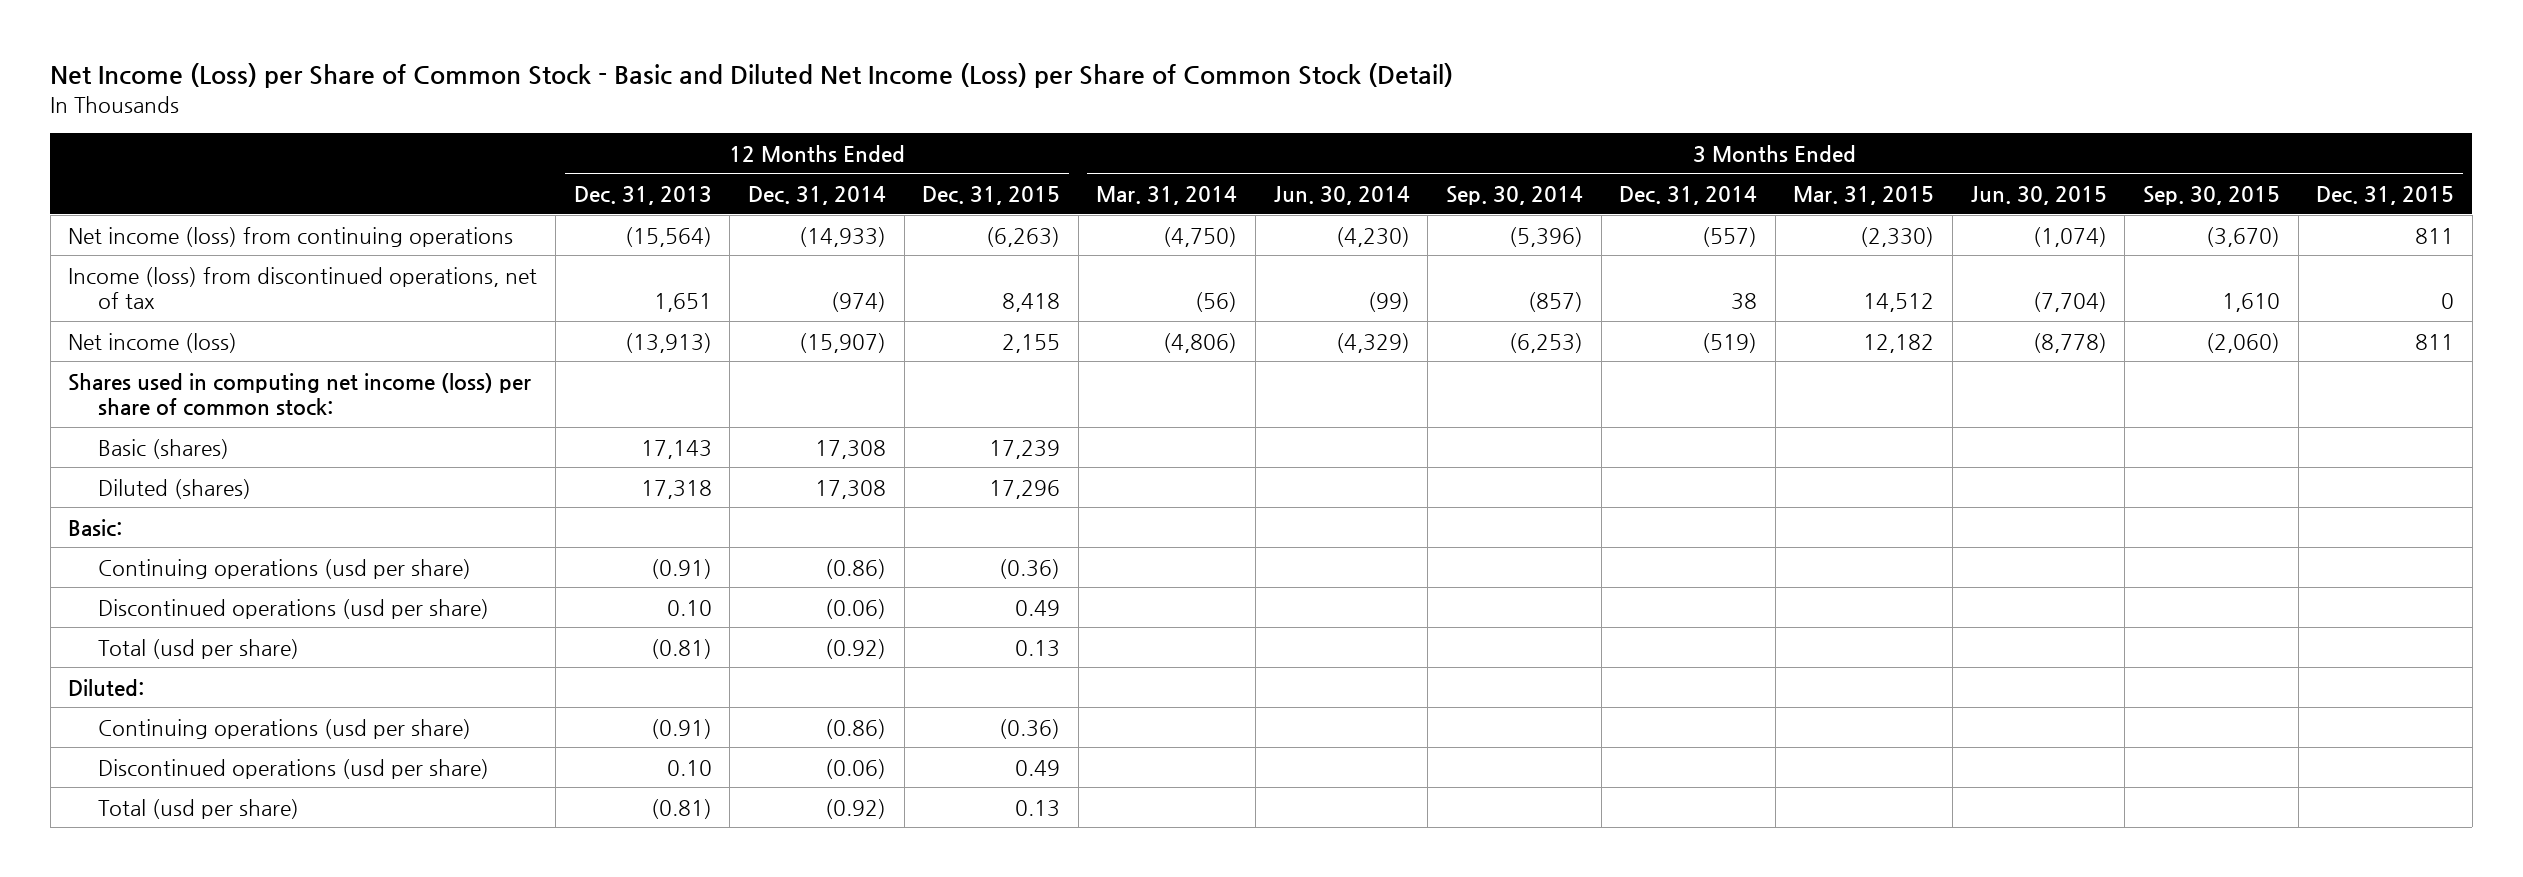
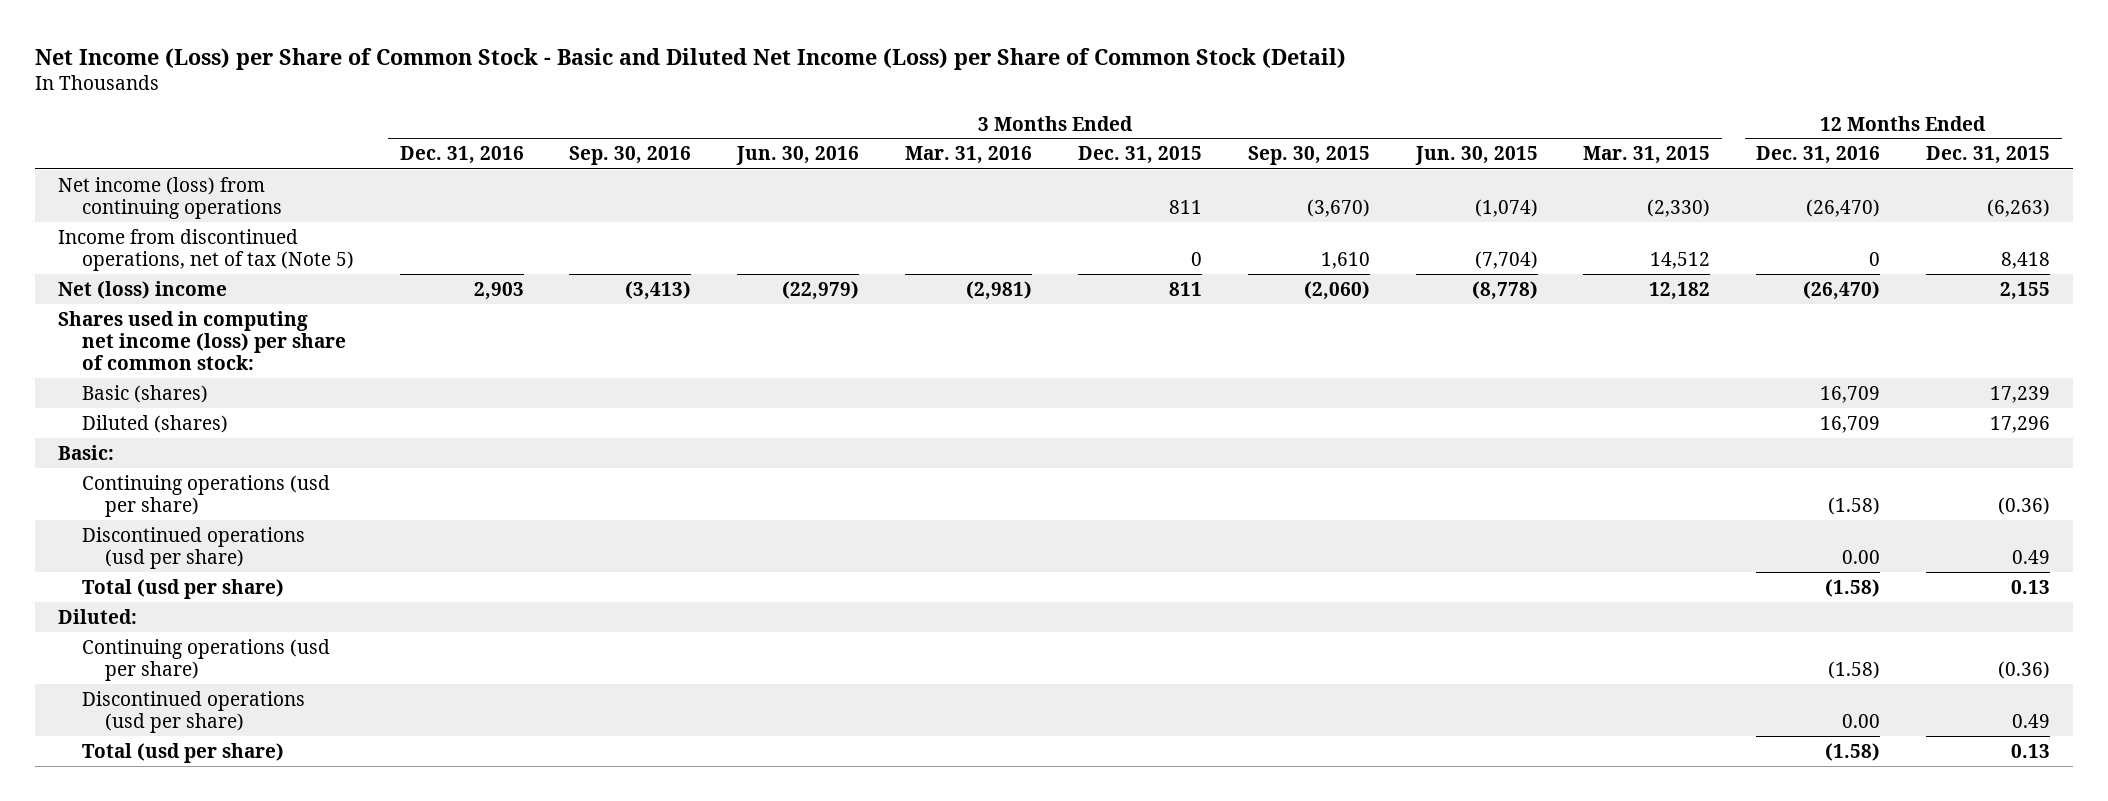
[573,185,712,205] Dec. 31, 2013 -> none
[747,185,886,205] Dec. 31, 2014 -> none
[1096,185,1238,205] Mar. 31, 2014 -> none
[1273,185,1410,205] Jun. 30, 2014 -> none
[1445,185,1583,205] Sep. 30, 2014 -> none
[1619,185,1758,205] Dec. 31, 2014 -> none
none -> [399,146,524,165] Dec. 31, 2016
none -> [569,146,692,166] Sep. 30, 2016
none -> [736,146,860,166] Jun. 30, 2016
none -> [905,146,1033,165] Mar. 31, 2016
none -> [1756,146,1881,165] Dec. 31, 2016
[68,266,538,309] Income (loss) from discontinued operations, net of tax -> [58,228,354,271] Income from discontinued operations, net of tax (Note 5)
[68,332,238,353] Net income (loss) -> [58,280,228,299] Net (loss) income

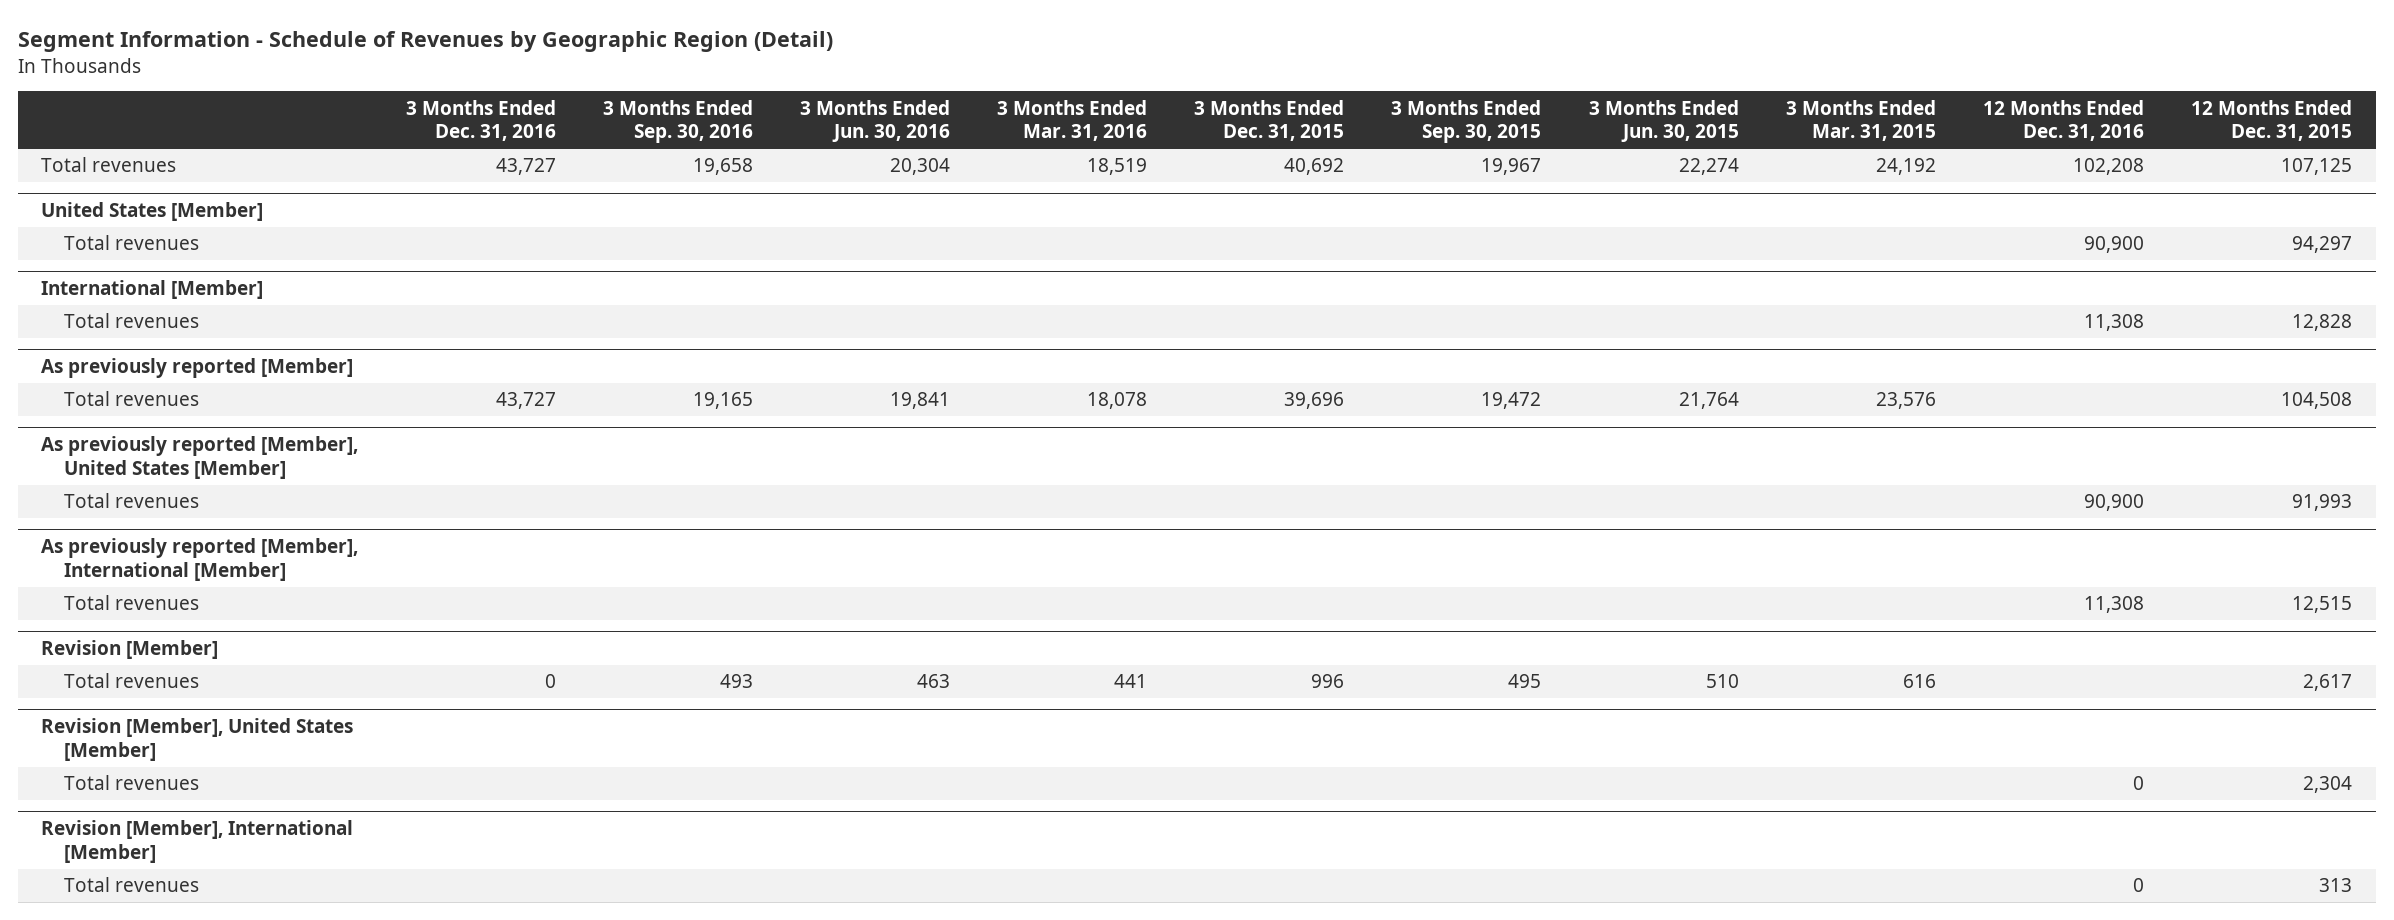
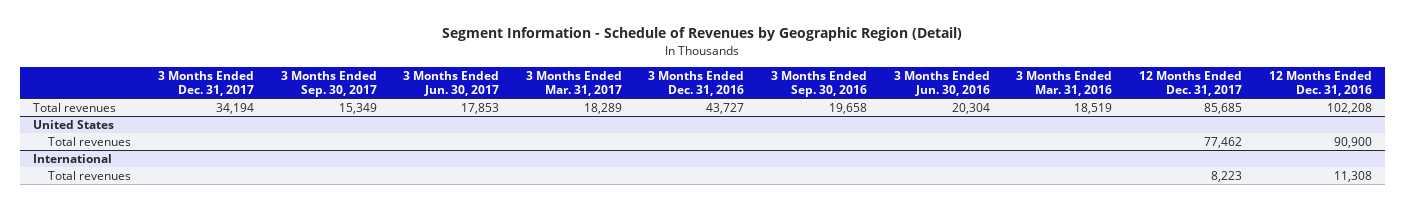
[1194,99,1345,142] 3 Months Ended Dec. 31, 2015 -> none
[1391,99,1542,144] 3 Months Ended Sep. 30, 2015 -> none
[1588,99,1739,143] 3 Months Ended Jun. 30, 2015 -> none
[1785,99,1936,142] 3 Months Ended Mar. 31, 2015 -> none
[2191,99,2353,142] 12 Months Ended Dec. 31, 2015 -> none
none -> [157,70,254,96] 3 Months Ended Dec. 31, 2017
none -> [280,70,377,97] 3 Months Ended Sep. 30, 2017
none -> [403,70,500,96] 3 Months Ended Jun. 30, 2017
none -> [525,70,622,96] 3 Months Ended Mar. 31, 2017
none -> [1139,70,1243,96] 12 Months Ended Dec. 31, 2017
[63,235,199,251] Total revenues -> none
[41,280,264,300] International [Member] -> none
[63,313,199,329] Total revenues -> none
[41,358,354,379] As previously reported [Member] -> none
[63,391,199,407] Total revenues -> none
[41,436,359,479] As previously reported [Member], United States [Member] -> none
[41,202,264,222] United States [Member] -> [32,119,114,129] United States
[41,538,359,581] As previously reported [Member], International [Member] -> none
none -> [32,153,112,163] International
[41,640,219,660] Revision [Member] -> none
[63,673,199,689] Total revenues -> none
[41,718,354,761] Revision [Member], United States [Member] -> none
[63,775,199,791] Total revenues -> none
[41,820,354,863] Revision [Member], International [Member] -> none
[63,877,199,893] Total revenues -> none

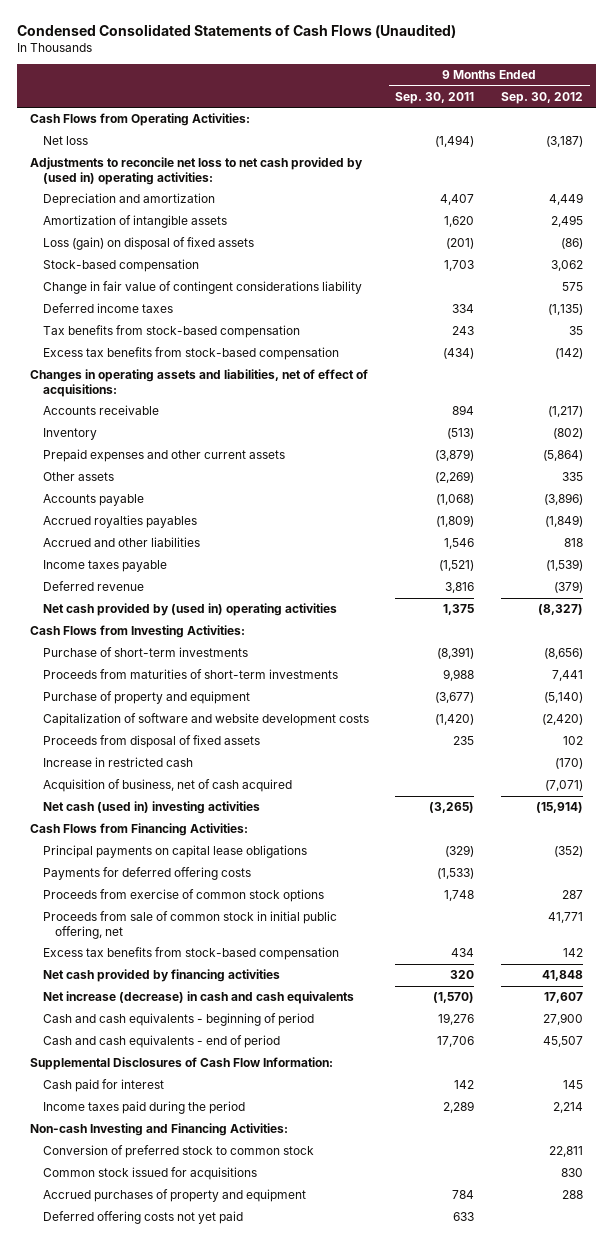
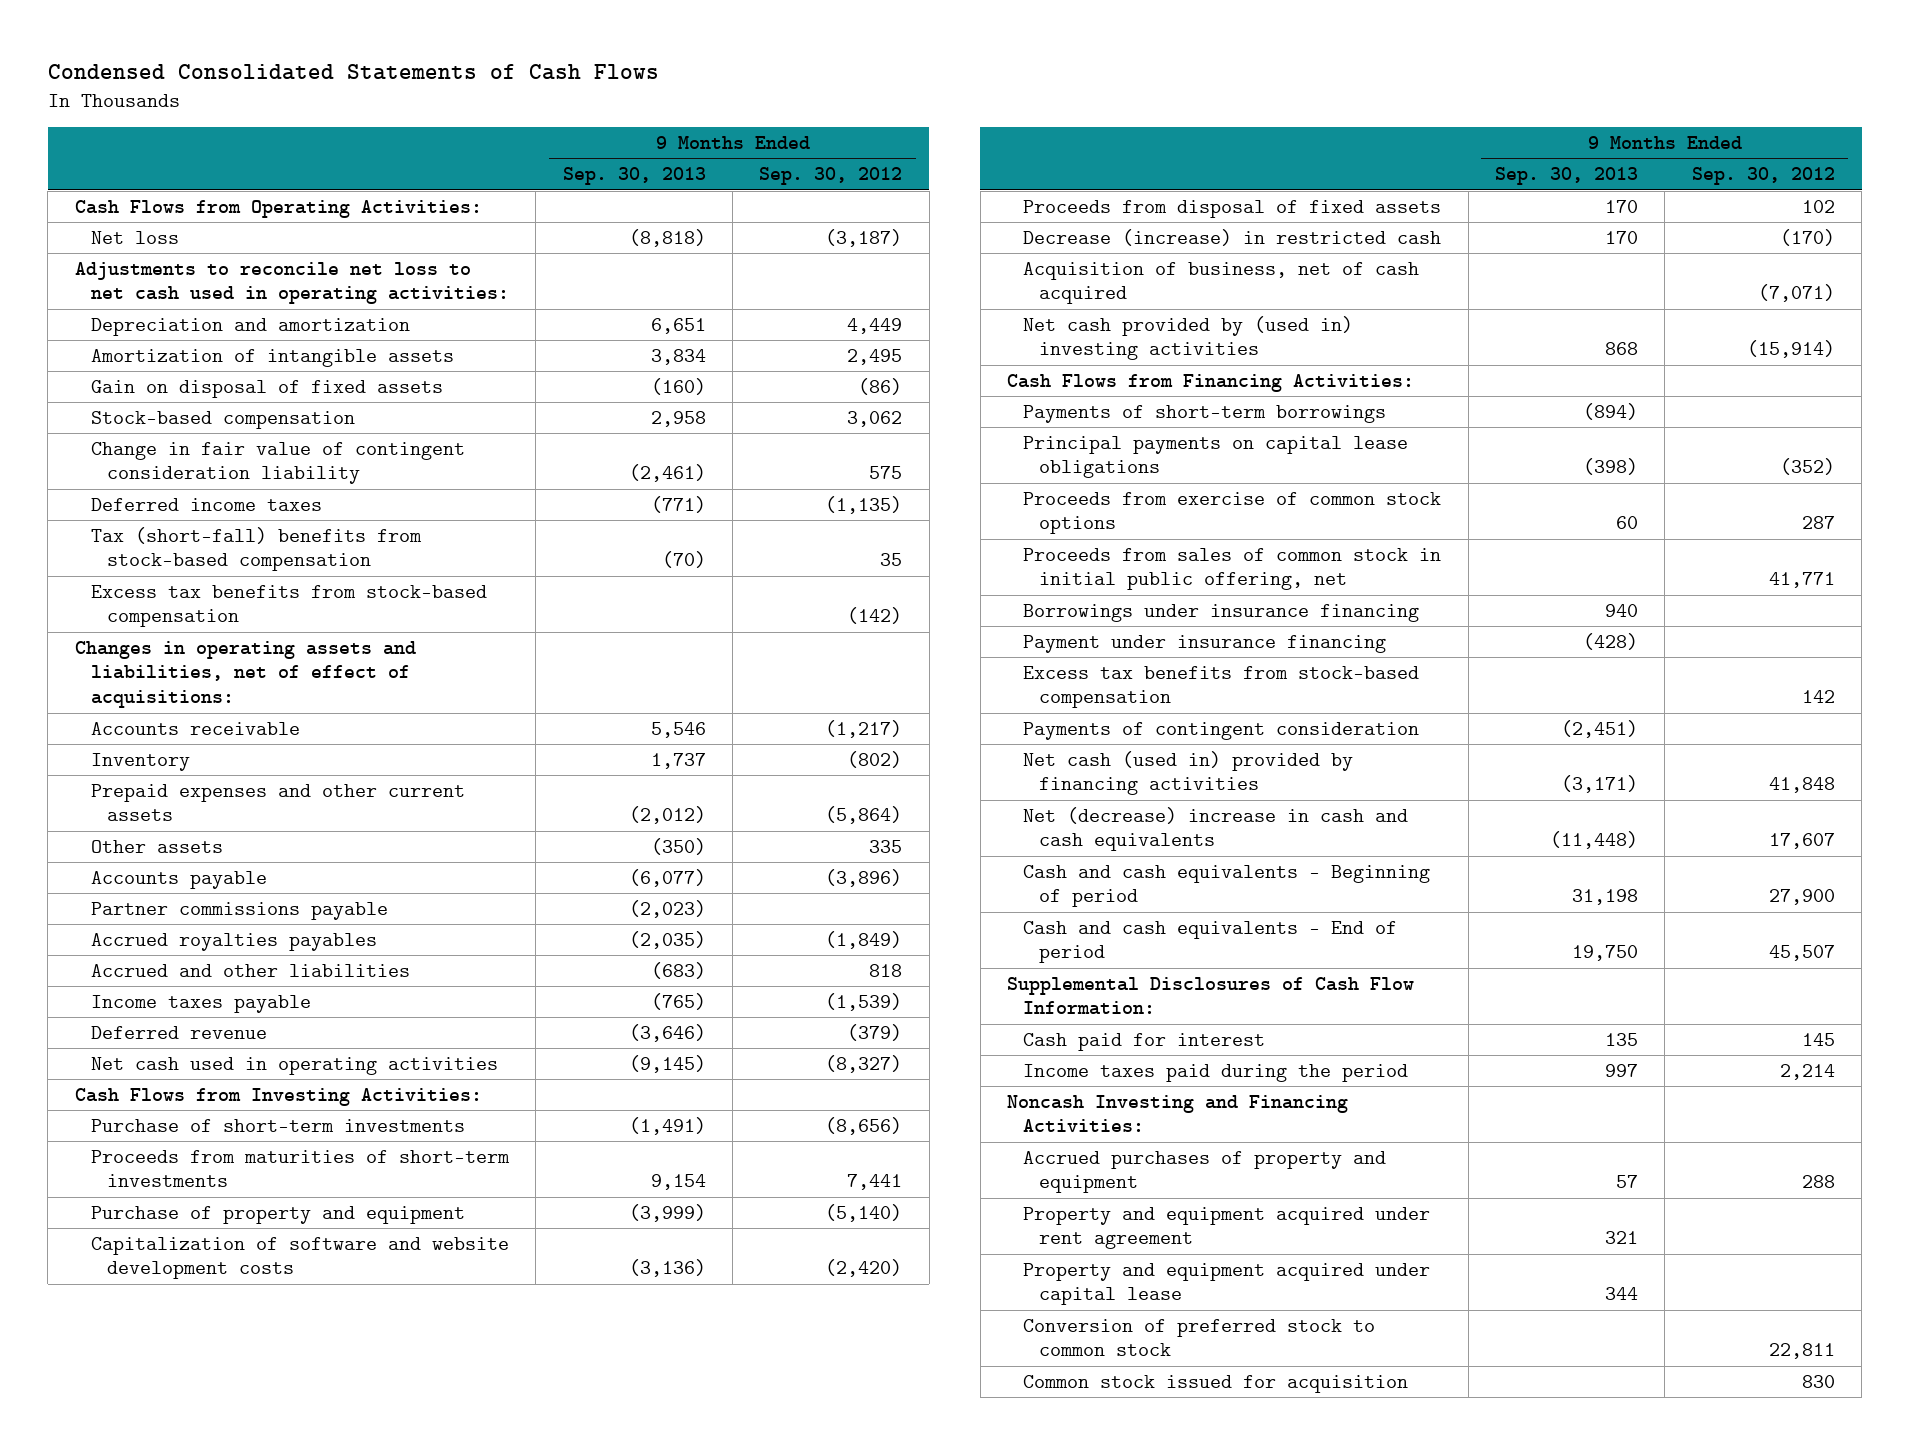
[16,23,456,38] Condensed Consolidated Statements of Cash Flows (Unaudited) -> [47,64,659,81] Condensed Consolidated Statements of Cash Flows
[395,91,475,104] Sep. 30, 2011 -> none
none -> [562,167,706,186] Sep. 30, 2013
[30,157,364,185] Adjustments to reconcile net loss to net cash provided by (used in) operating activities: -> [74,261,509,305] Adjustments to reconcile net loss to net cash used in operating activities:
[42,237,254,251] Loss (gain) on disposal of fixed assets -> [90,379,443,398] Gain on disposal of fixed assets
[42,281,362,295] Change in fair value of contingent considerations liability -> [90,441,465,485] Change in fair value of contingent consideration liability
[42,325,300,339] Tax benefits from stock-based compensation -> [90,526,422,572] Tax (short-fall) benefits from stock-based compensation
none -> [90,901,388,920] Partner commissions payable
[42,603,337,617] Net cash provided by (used in) operating activities -> [90,1056,498,1075] Net cash used in operating activities
[42,757,193,768] Increase in restricted cash -> [1023,228,1442,246] Decrease (increase) in restricted cash
[42,801,260,815] Net cash (used in) investing activities -> [1023,315,1354,361] Net cash provided by (used in) investing activities
none -> [1023,404,1387,423] Payments of short-term borrowings
[42,867,251,881] Payments for deferred offering costs -> none
[42,911,337,939] Proceeds from sale of common stock in initial public offering, net -> [1023,547,1442,591] Proceeds from sales of common stock in initial public offering, net
none -> [1023,603,1420,622] Borrowings under insurance financing
none -> [1023,634,1387,653] Payment under insurance financing
none -> [1023,721,1420,740] Payments of contingent consideration
[42,969,280,983] Net cash provided by financing activities -> [1023,750,1354,796] Net cash (used in) provided by financing activities
[42,991,354,1005] Net increase (decrease) in cash and cash equivalents -> [1023,806,1409,852] Net (decrease) increase in cash and cash equivalents
[42,1013,314,1027] Cash and cash equivalents - beginning of period -> [1023,864,1431,908] Cash and cash equivalents - Beginning of period
[42,1035,280,1049] Cash and cash equivalents - end of period -> [1023,920,1398,964] Cash and cash equivalents - End of period
[42,1167,257,1181] Common stock issued for acquisitions -> none
[30,1123,289,1137] Non-cash Investing and Financing Activities: -> [1006,1094,1348,1133] Noncash Investing and Financing Activities:
[42,1211,243,1225] Deferred offering costs not yet paid -> none
none -> [1023,1206,1431,1250] Property and equipment acquired under rent agreement
none -> [1023,1262,1431,1306] Property and equipment acquired under capital lease
[42,1145,314,1159] Conversion of preferred stock to common stock -> [1023,1318,1376,1357] Conversion of preferred stock to common stock
none -> [1023,1374,1409,1393] Common stock issued for acquisition

